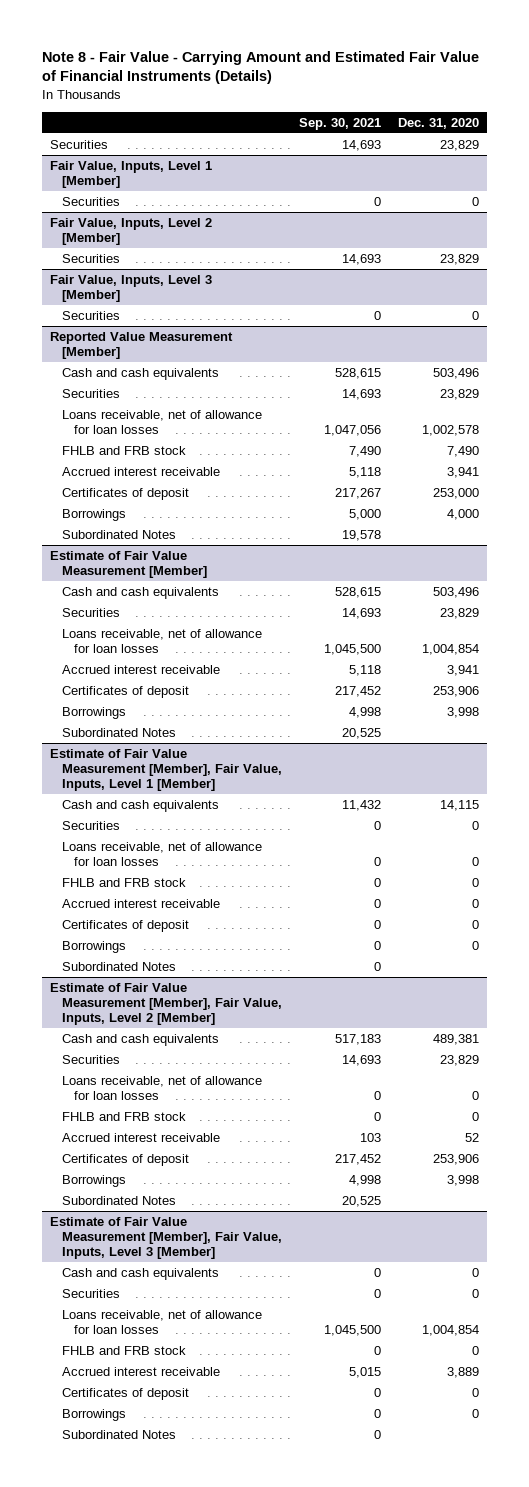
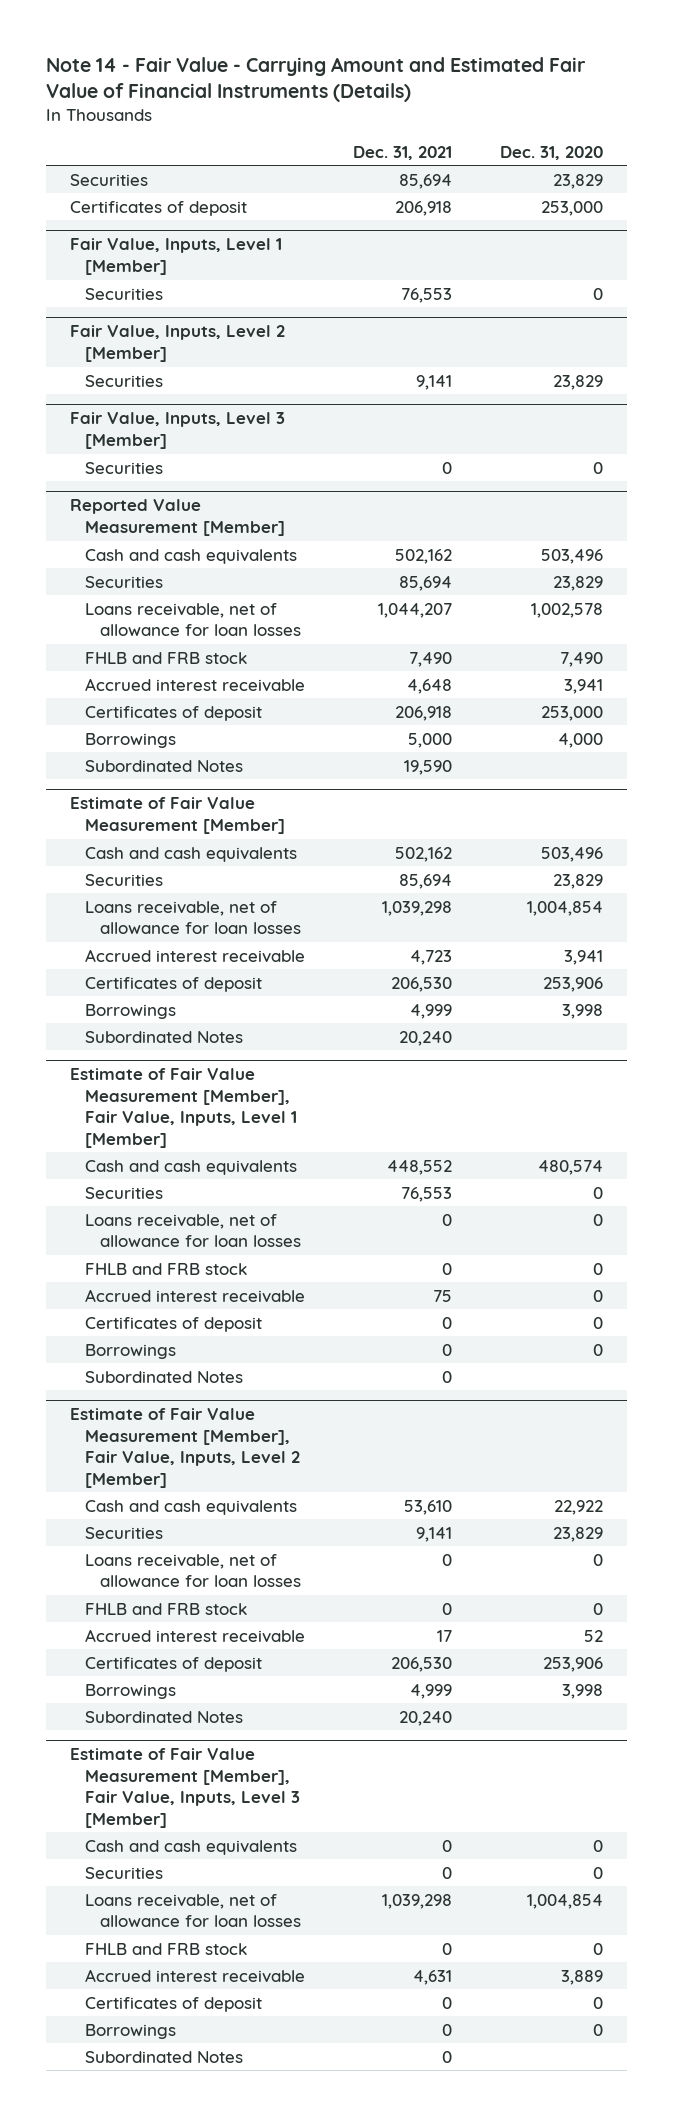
[41,50,479,85] Note 8 - Fair Value - Carrying Amount and Estimated Fair Value of Financial Instruments (Details) -> [45,57,586,103] Note 14 - Fair Value - Carrying Amount and Estimated Fair Value of Financial Instruments (Details)
[298,117,381,130] Sep. 30, 2021 -> none
none -> [353,145,453,160] Dec. 31, 2021
none -> [69,200,247,216] Certificates of deposit
[439,800,479,812] 14,115 -> [538,1159,604,1175] 480,574
[432,1034,479,1046] 489,381 -> [554,1499,604,1515] 22,922

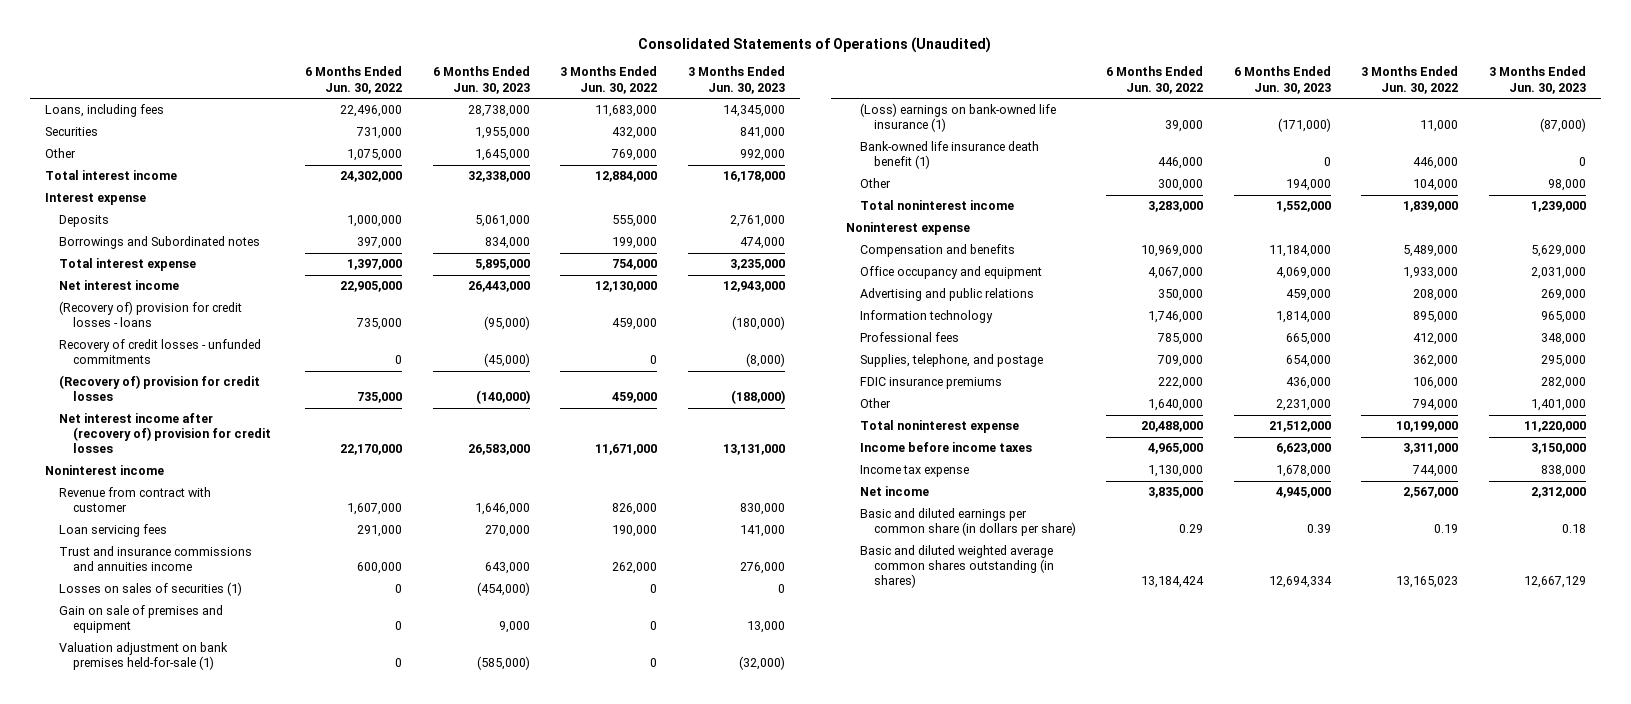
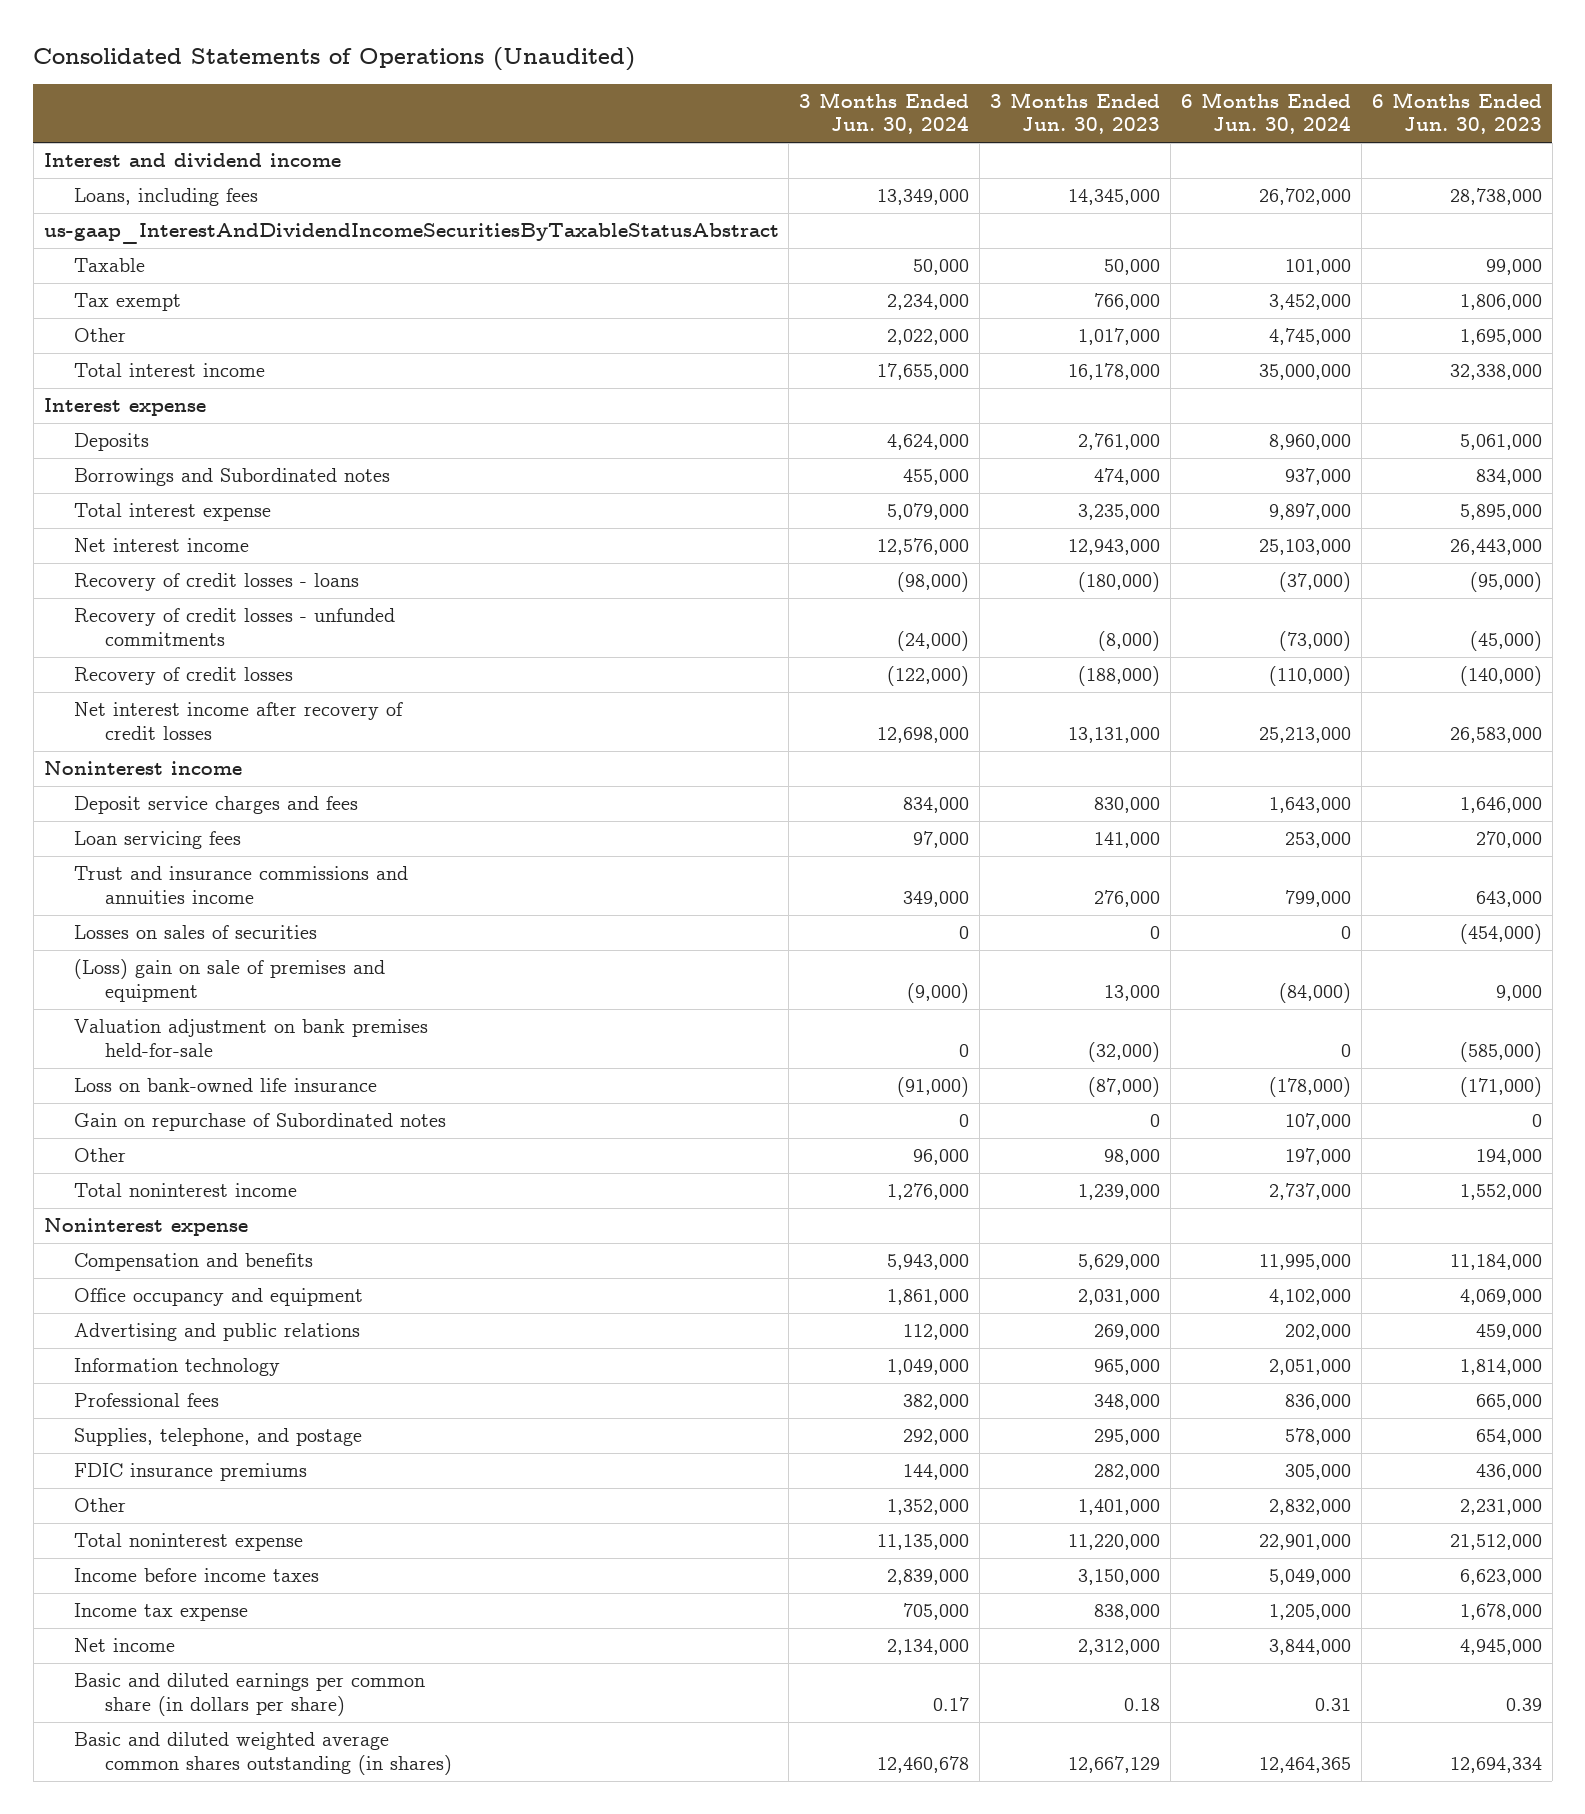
[305,66,403,94] 6 Months Ended Jun. 30, 2022 -> none
[560,66,658,94] 3 Months Ended Jun. 30, 2022 -> none
none -> [799,91,970,135] 3 Months Ended Jun. 30, 2024
none -> [1181,91,1352,135] 6 Months Ended Jun. 30, 2024
none -> [43,153,341,168] Interest and dividend income
[44,127,98,137] Securities -> none
none -> [43,223,779,245] us-gaap_InterestAndDividendIncomeSecuritiesByTaxableStatusAbstract
none -> [74,258,146,273] Taxable
none -> [74,293,182,312] Tax exempt
[474,149,530,162] 1,645,000 -> [1459,329,1542,346] 1,695,000
[739,149,785,162] 992,000 -> [1078,328,1161,346] 1,017,000
[58,301,242,328] (Recovery of) provision for credit losses - loans -> [74,573,360,592] Recovery of credit losses - loans
[58,375,260,402] (Recovery of) provision for credit losses -> [74,667,294,686] Recovery of credit losses
[58,413,271,454] Net interest income after (recovery of) provision for credit losses -> [74,702,404,740] Net interest income after recovery of credit losses
[58,487,211,513] Revenue from contract with customer -> [74,796,359,815] Deposit service charges and fees
[859,141,1039,170] Bank-owned life insurance death benefit (1) -> none
[58,582,242,597] Losses on sales of securities (1) -> [74,925,318,940] Losses on sales of securities
[58,605,223,634] Gain on sale of premises and equipment -> [74,959,386,1002] (Loss) gain on sale of premises and equipment
[58,642,228,671] Valuation adjustment on bank premises held-for-sale (1) -> [74,1019,429,1057] Valuation adjustment on bank premises held-for-sale
[859,103,1056,133] (Loss) earnings on bank-owned life insurance (1) -> [74,1078,378,1093] Loss on bank-owned life insurance
none -> [74,1113,447,1132] Gain on repurchase of Subordinated notes

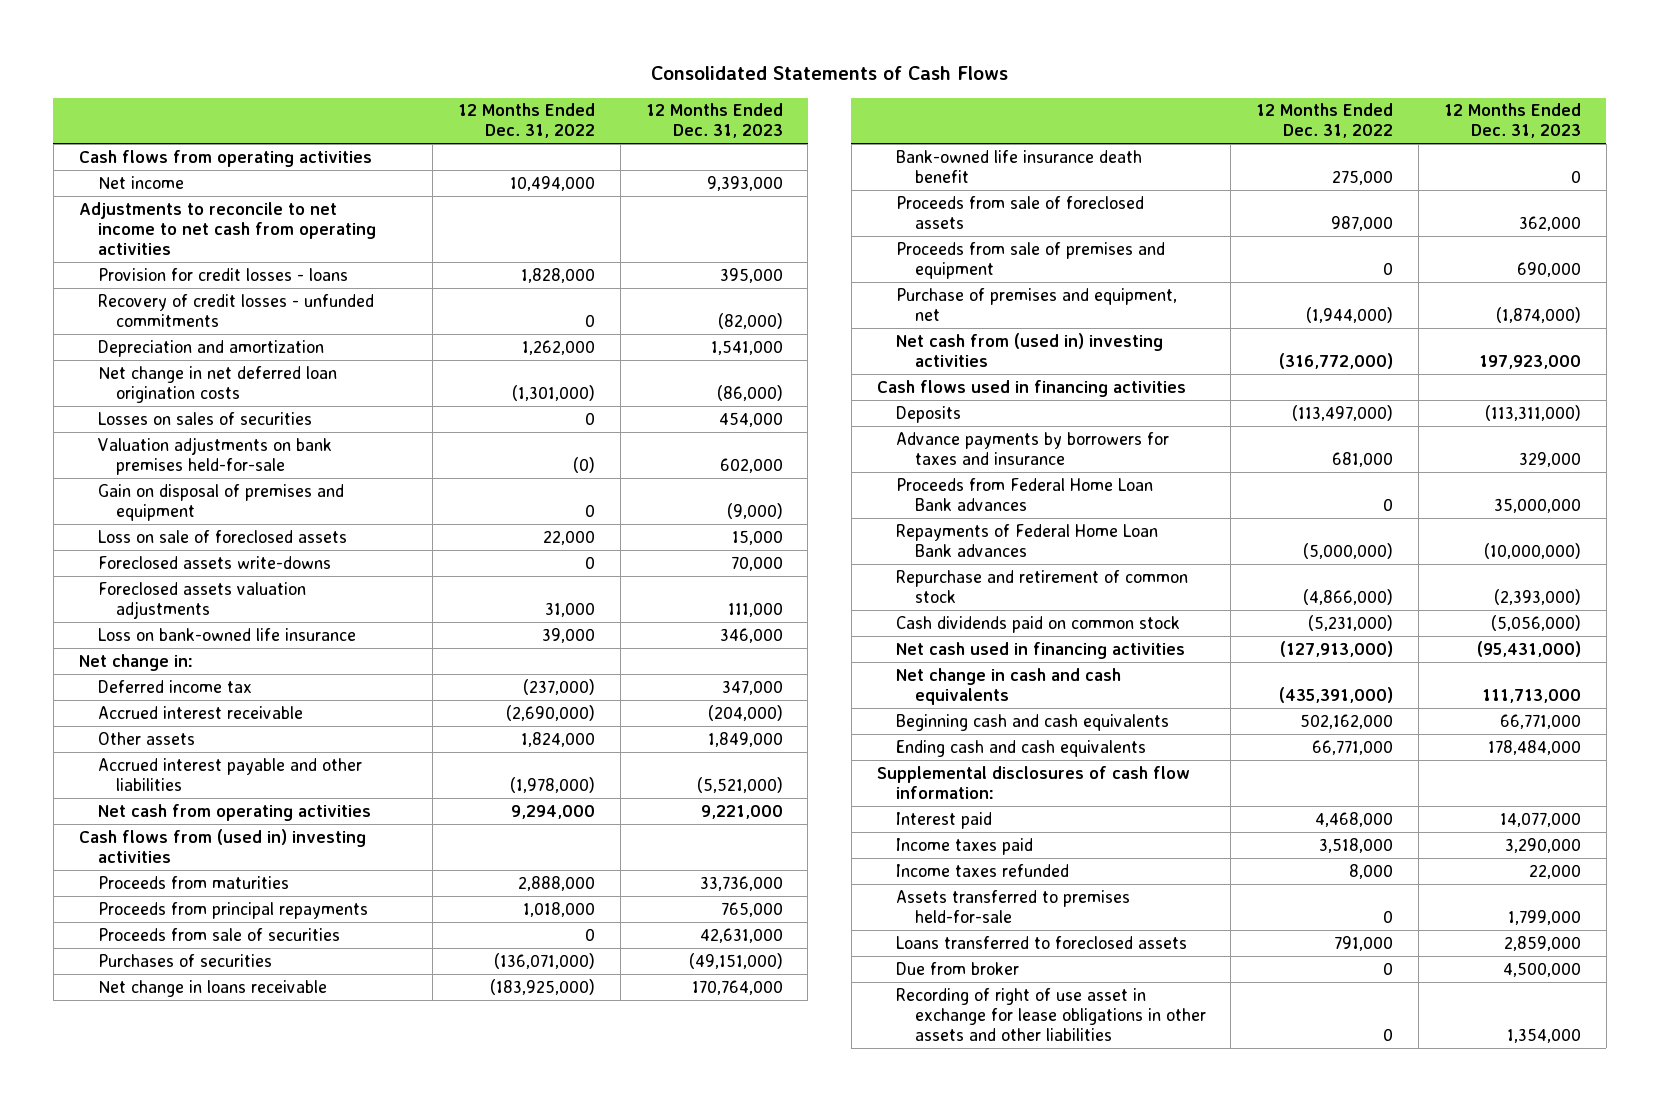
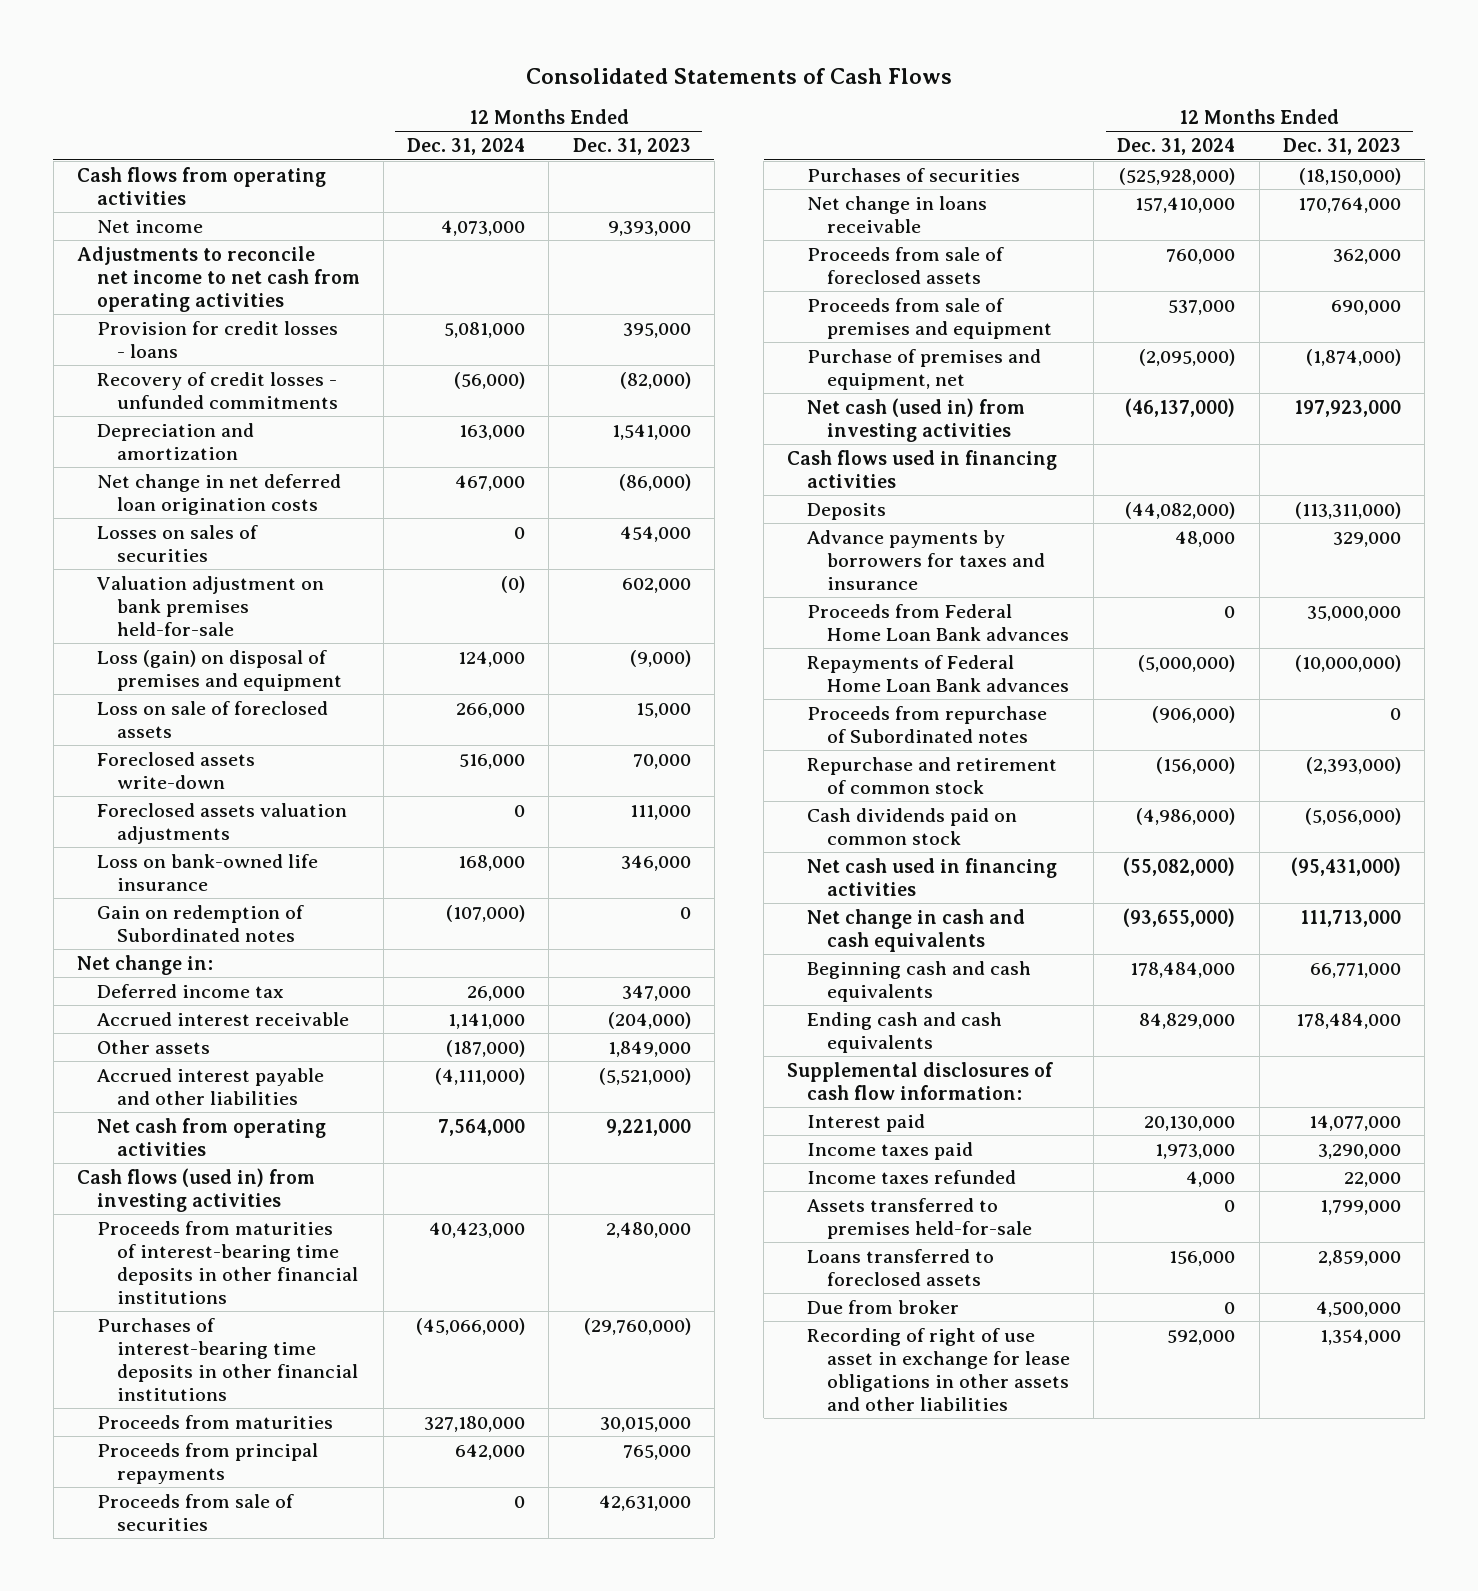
[458,103,596,139] 12 Months Ended Dec. 31, 2022 -> none
none -> [407,138,526,156] Dec. 31, 2024
[78,201,376,255] Adjustments to reconcile to net income to net cash from operating activities -> [77,245,360,313] Adjustments to reconcile net income to net cash from operating activities
[97,436,332,475] Valuation adjustments on bank premises held-for-sale -> [95,575,324,637] Valuation adjustment on bank premises held-for-sale
[97,483,344,521] Gain on disposal of premises and equipment -> [96,649,342,691] Loss (gain) on disposal of premises and equipment
[97,555,331,569] Foreclosed assets write-downs -> [96,751,255,789] Foreclosed assets write-down
none -> [96,904,304,942] Gain on redemption of Subordinated notes
[78,828,366,863] Cash flows from (used in) investing activities -> [77,1167,316,1212] Cash flows (used in) from investing activities
none -> [96,1220,358,1305] Proceeds from maturities of interest-bearing time deposits in other financial institutions
none -> [96,1317,358,1402] Purchases of interest-bearing time deposits in other financial institutions
[699,875,783,891] 33,736,000 -> [599,1416,691,1432] 30,015,000
[688,952,783,969] (49,151,000) -> [1298,167,1401,185] (18,150,000)
[895,149,1142,183] Bank-owned life insurance death benefit -> none
[895,332,1163,367] Net cash from (used in) investing activities -> [807,397,1026,442] Net cash (used in) from investing activities
none -> [807,705,1048,743] Proceeds from repurchase of Subordinated notes

